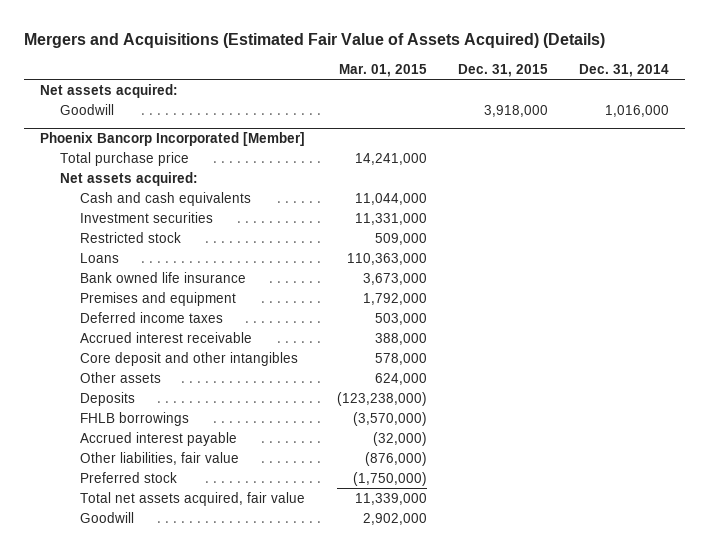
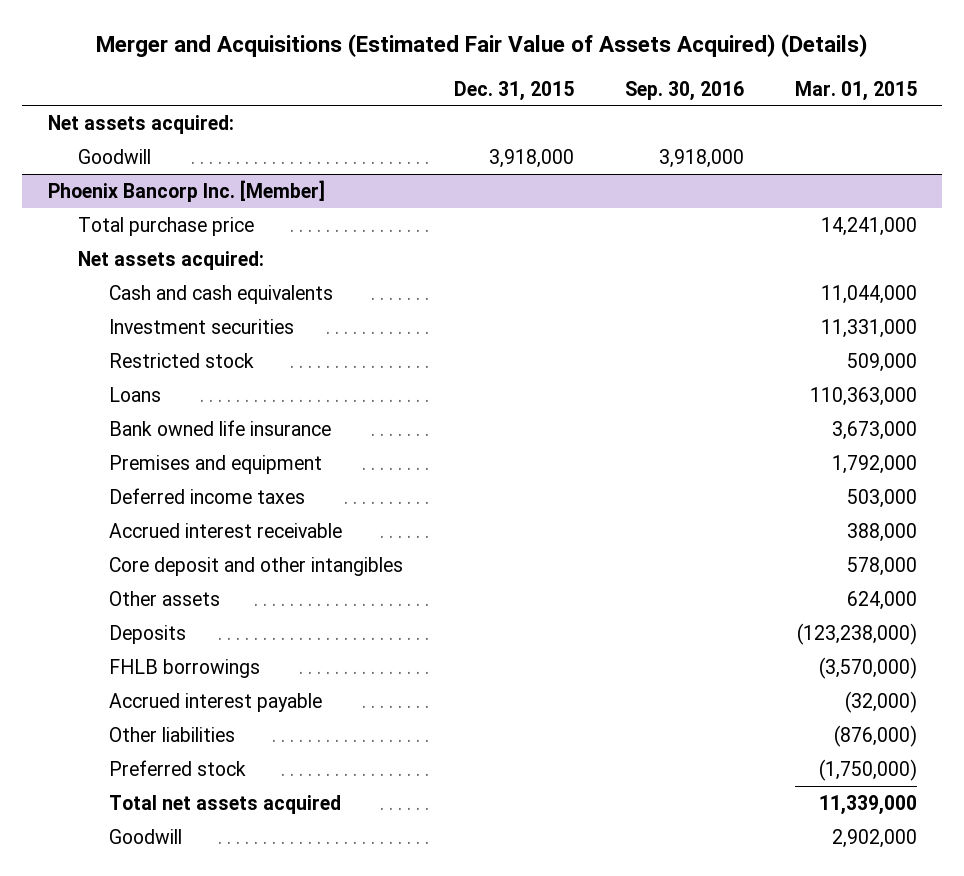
[23,33,605,49] Mergers and Acquisitions (Estimated Fair Value of Assets Acquired) (Details) -> [96,34,868,58] Merger and Acquisitions (Estimated Fair Value of Assets Acquired) (Details)
[579,63,670,77] Dec. 31, 2014 -> none
none -> [624,80,744,101] Sep. 30, 2016
[39,132,305,147] Phoenix Bancorp Incorporated [Member] -> [47,179,325,202] Phoenix Bancorp Inc. [Member]
[80,451,240,465] Other liabilities, fair value -> [109,726,236,742] Other liabilities
[80,491,306,506] Total net assets acquired, fair value -> [109,794,342,814] Total net assets acquired

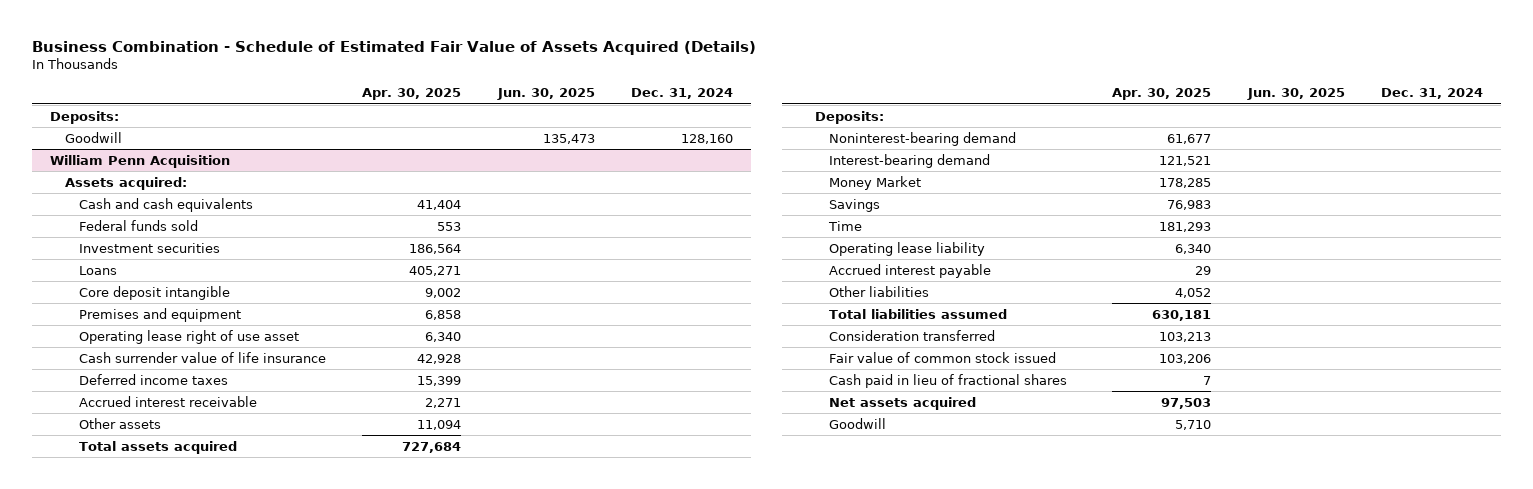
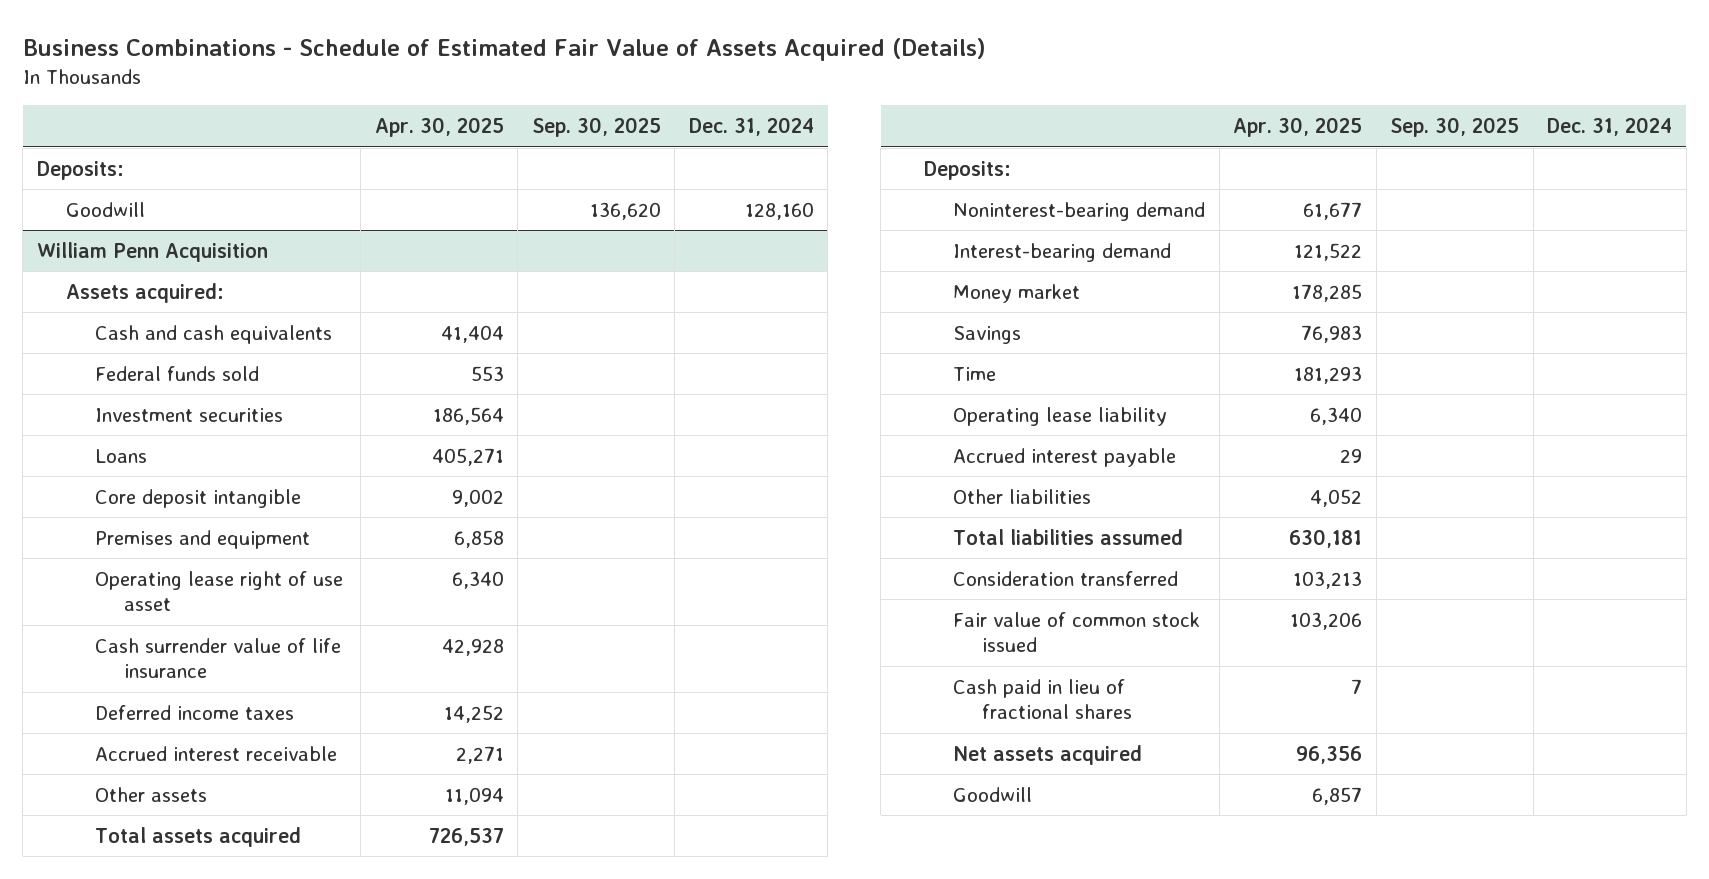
[32,40,757,55] Business Combination - Schedule of Estimated Fair Value of Assets Acquired (Details) -> [22,37,986,61] Business Combinations - Schedule of Estimated Fair Value of Assets Acquired (Details)
[496,88,595,101] Jun. 30, 2025 -> none
none -> [531,117,661,138] Sep. 30, 2025
[417,375,462,386] 15,399 -> [443,704,504,723] 14,252
[402,441,462,453] 727,684 -> [428,827,504,846] 726,537
[1159,155,1212,166] 121,521 -> [1294,242,1363,261] 121,522
[829,175,922,190] Money Market -> [952,283,1080,303] Money market
[1161,397,1212,409] 97,503 -> [1296,745,1363,764] 96,356
[1175,419,1212,430] 5,710 -> [1312,786,1363,805] 6,857

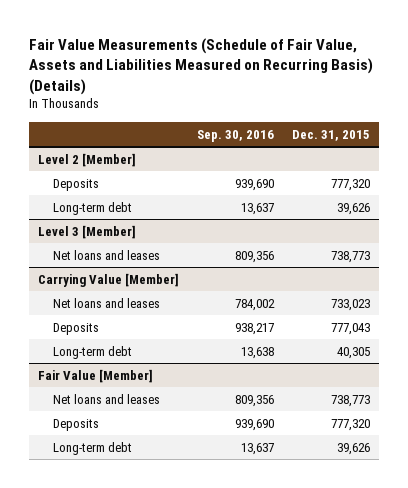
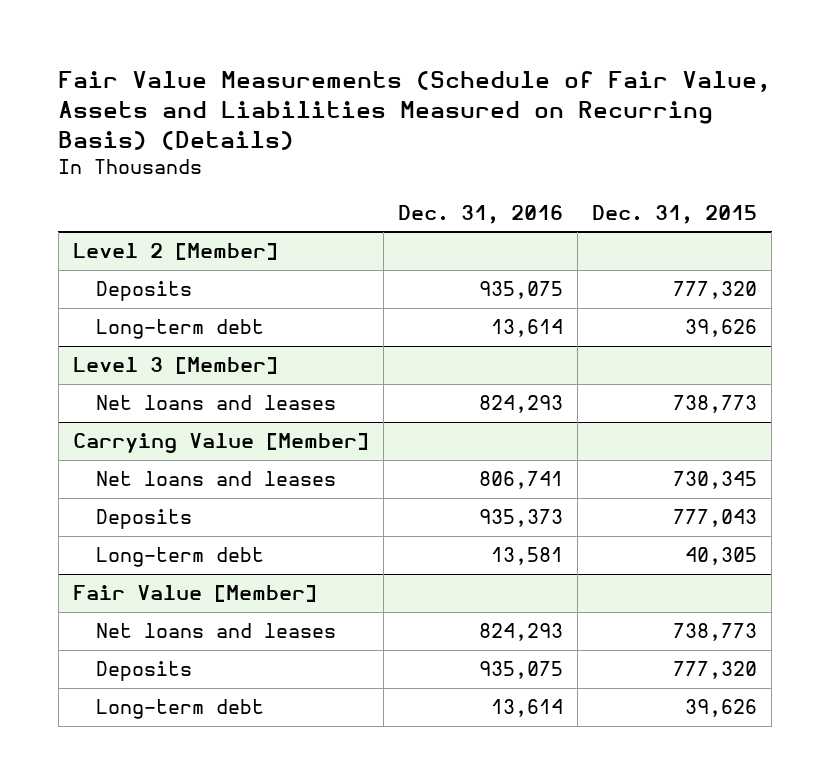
[197,129,275,142] Sep. 30, 2016 -> none
none -> [397,204,563,224] Dec. 31, 2016
[330,298,370,311] 733,023 -> [672,471,757,490] 730,345

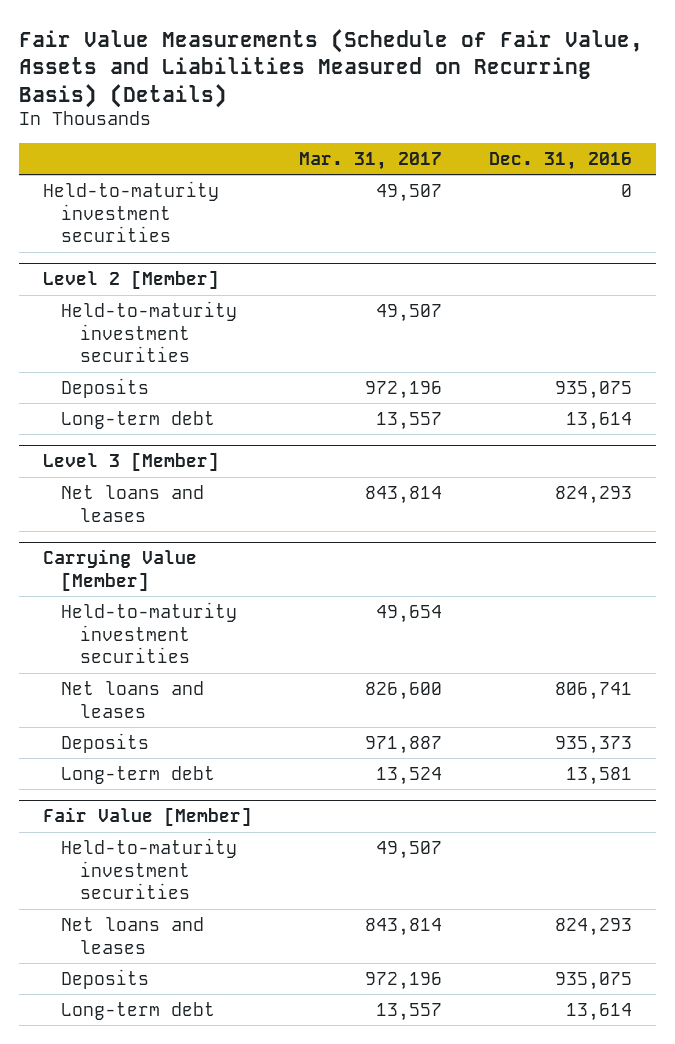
[591,204,757,224] Dec. 31, 2015 -> none
none -> [298,151,442,170] Mar. 31, 2017
none -> [42,180,219,243] Held-to-maturity investment securities
none -> [61,300,238,363] Held-to-maturity investment securities
none -> [61,601,238,664] Held-to-maturity investment securities
none -> [61,837,238,900] Held-to-maturity investment securities

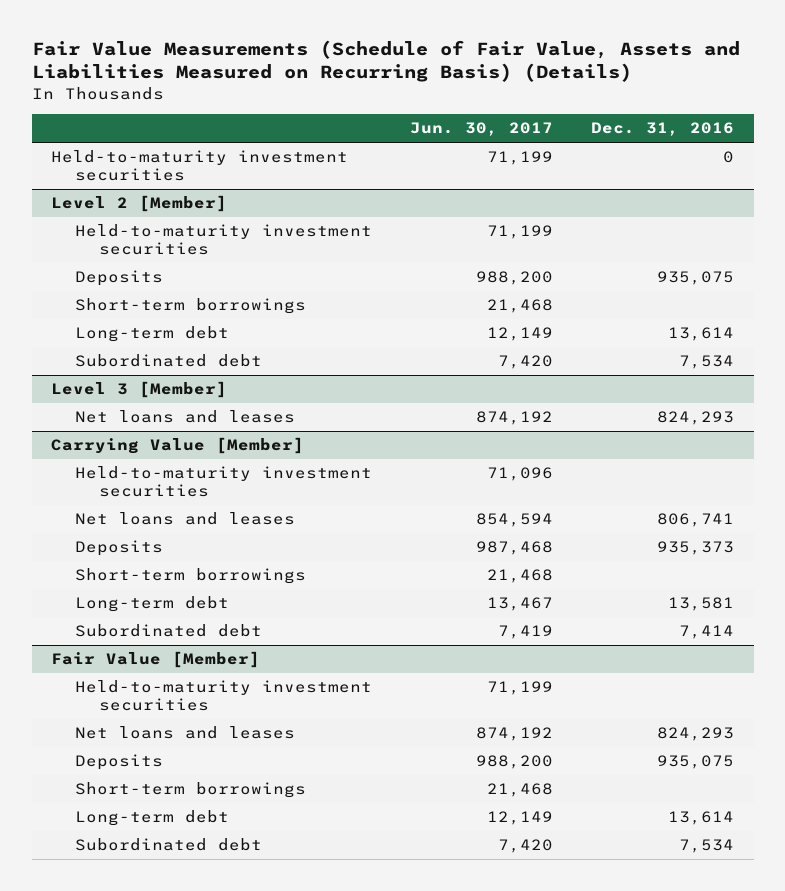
[298,151,442,170] Mar. 31, 2017 -> none
none -> [410,122,554,137] Jun. 30, 2017
none -> [74,298,306,315] Short-term borrowings
none -> [74,354,262,368] Subordinated debt
none -> [74,568,306,585] Short-term borrowings
none -> [74,624,262,638] Subordinated debt
none -> [74,782,306,799] Short-term borrowings
none -> [74,838,262,852] Subordinated debt

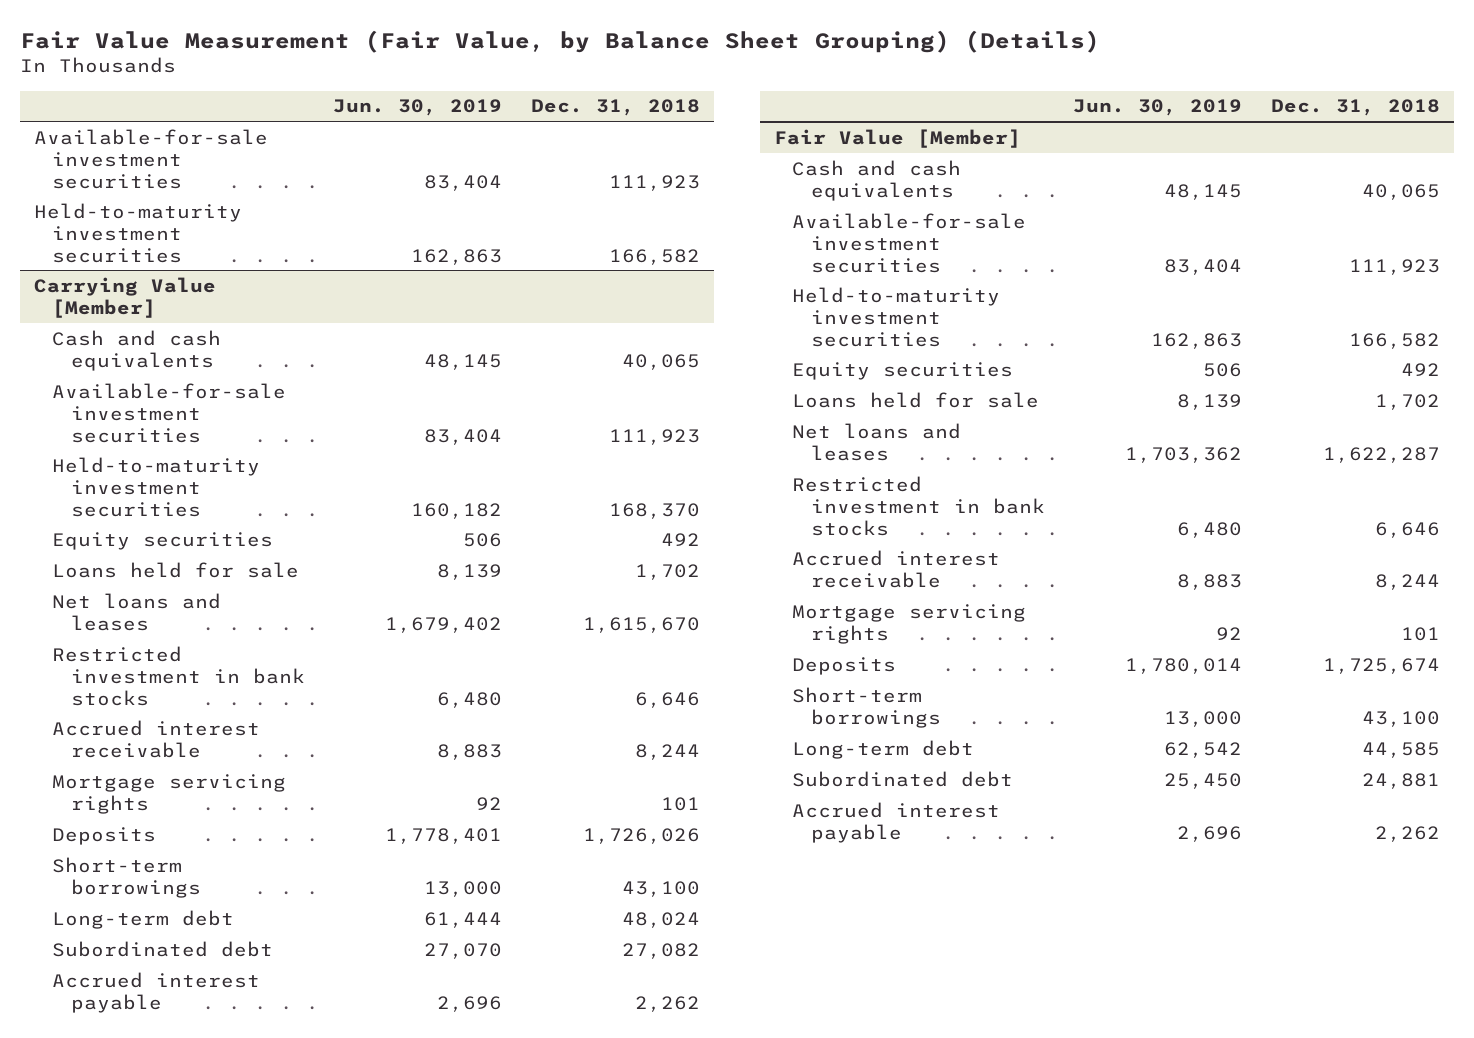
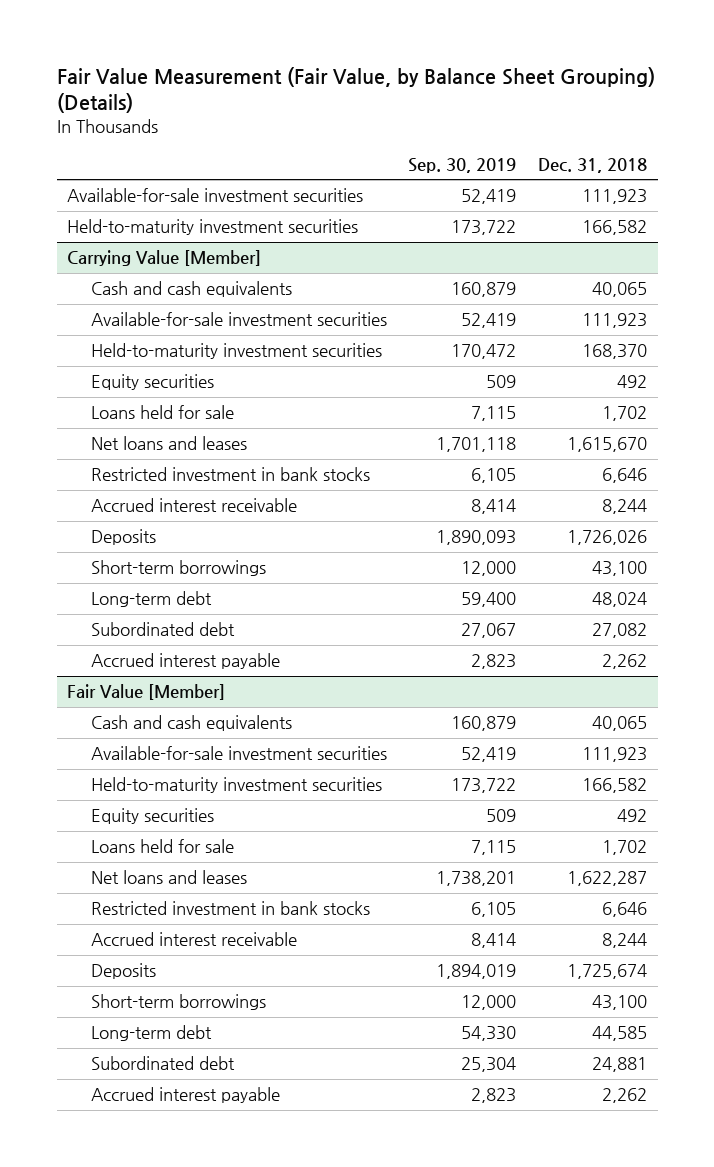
[333,99,503,117] Jun. 30, 2019 -> none
none -> [408,158,517,174] Sep. 30, 2019
[52,773,287,814] Mortgage servicing rights -> none
[792,603,1027,644] Mortgage servicing rights -> none

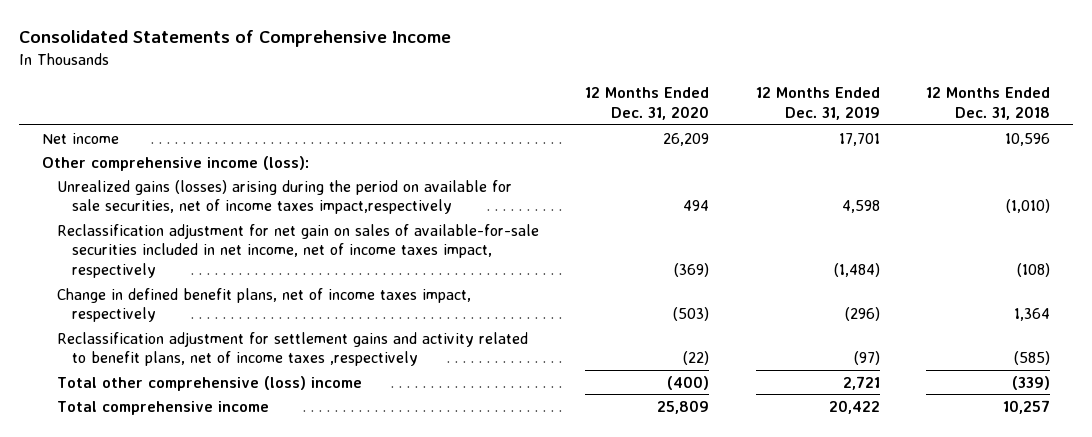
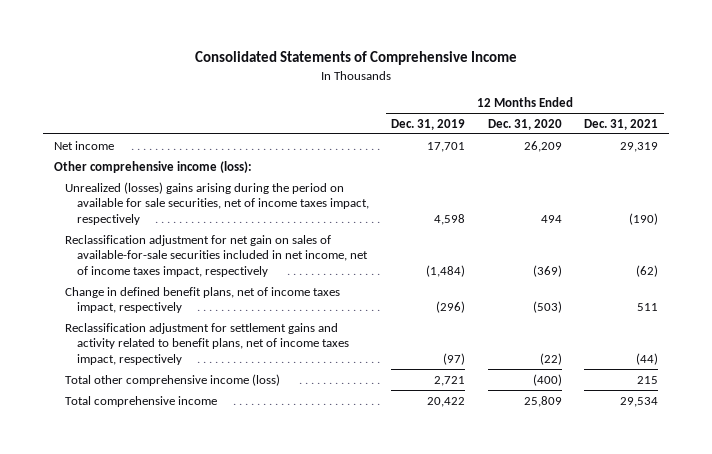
[925,87,1050,121] 12 Months Ended Dec. 31, 2018 -> none
none -> [584,118,659,130] Dec. 31, 2021
[56,179,512,215] Unrealized gains (losses) arising during the period on available for sale securities, net of income taxes impact,respectively -> [65,181,369,225] Unrealized (losses) gains arising during the period on available for sale securities, net of income taxes impact, respectively
[56,331,528,367] Reclassification adjustment for settlement gains and activity related to benefit plans, net of income taxes ,respectively -> [65,322,349,365] Reclassification adjustment for settlement gains and activity related to benefit plans, net of income taxes impact, respectively
[56,375,362,391] Total other comprehensive (loss) income -> [65,373,281,386] Total other comprehensive income (loss)

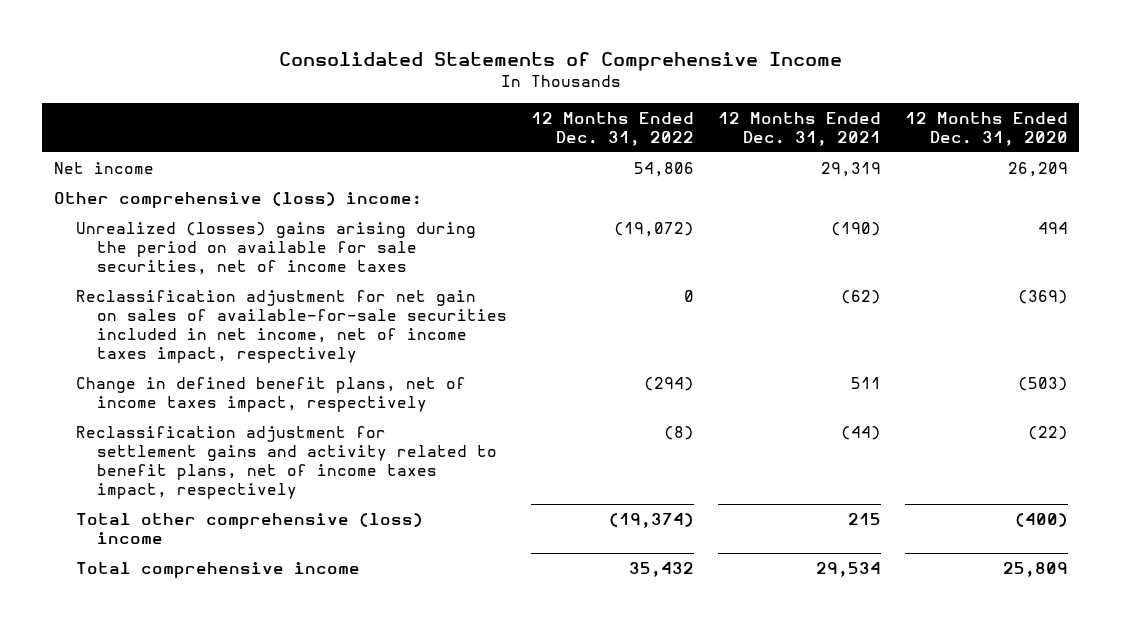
[391,118,466,130] Dec. 31, 2019 -> none
none -> [531,111,695,146] 12 Months Ended Dec. 31, 2022
[53,160,252,173] Other comprehensive income (loss): -> [53,191,422,208] Other comprehensive (loss) income:
[65,181,369,225] Unrealized (losses) gains arising during the period on available for sale securities, net of income taxes impact, respectively -> [75,221,476,275] Unrealized (losses) gains arising during the period on available for sale securities, net of income taxes
[65,373,281,386] Total other comprehensive income (loss) -> [75,512,423,544] Total other comprehensive (loss) income

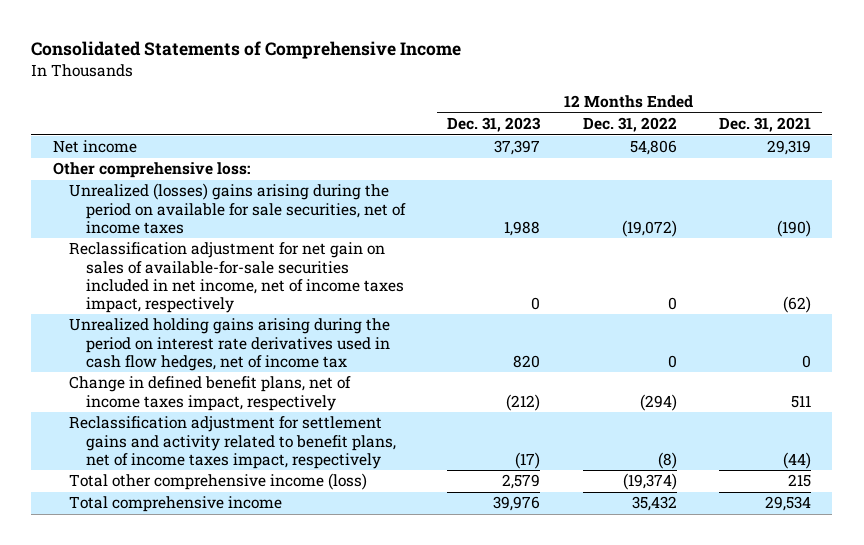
[904,111,1068,146] 12 Months Ended Dec. 31, 2020 -> none
none -> [447,117,542,133] Dec. 31, 2023
[53,191,422,208] Other comprehensive (loss) income: -> [52,162,250,179] Other comprehensive loss:
none -> [69,318,391,371] Unrealized holding gains arising during the period on interest rate derivatives used in cash flow hedges, net of income tax
[75,512,423,544] Total other comprehensive (loss) income -> [69,473,368,491] Total other comprehensive income (loss)

